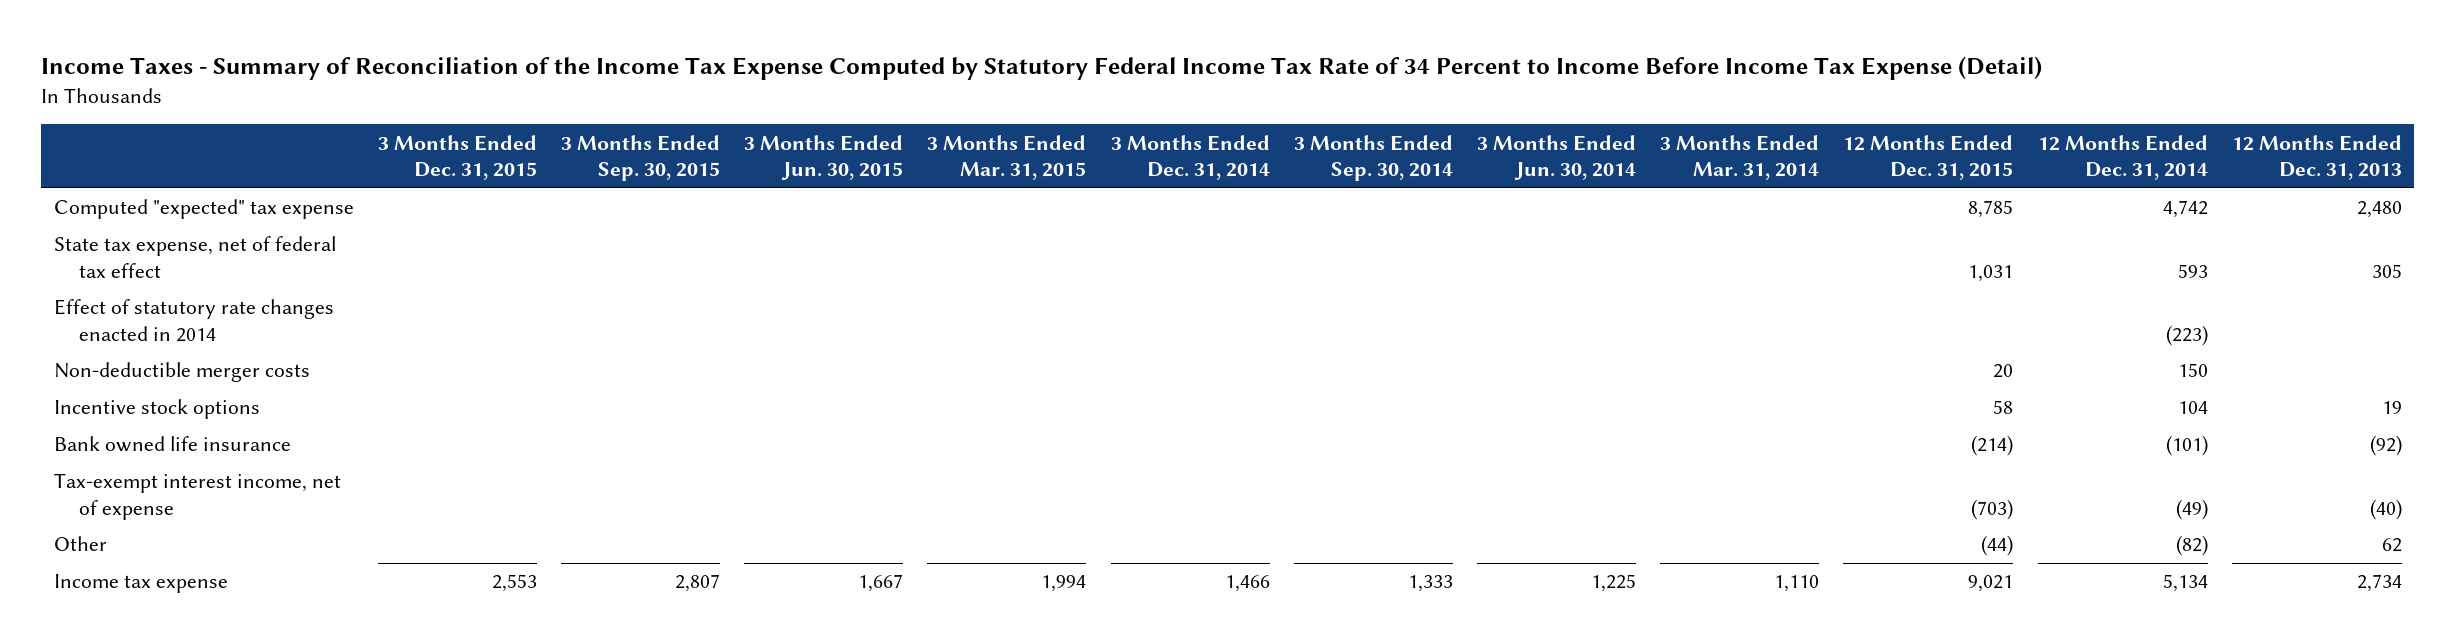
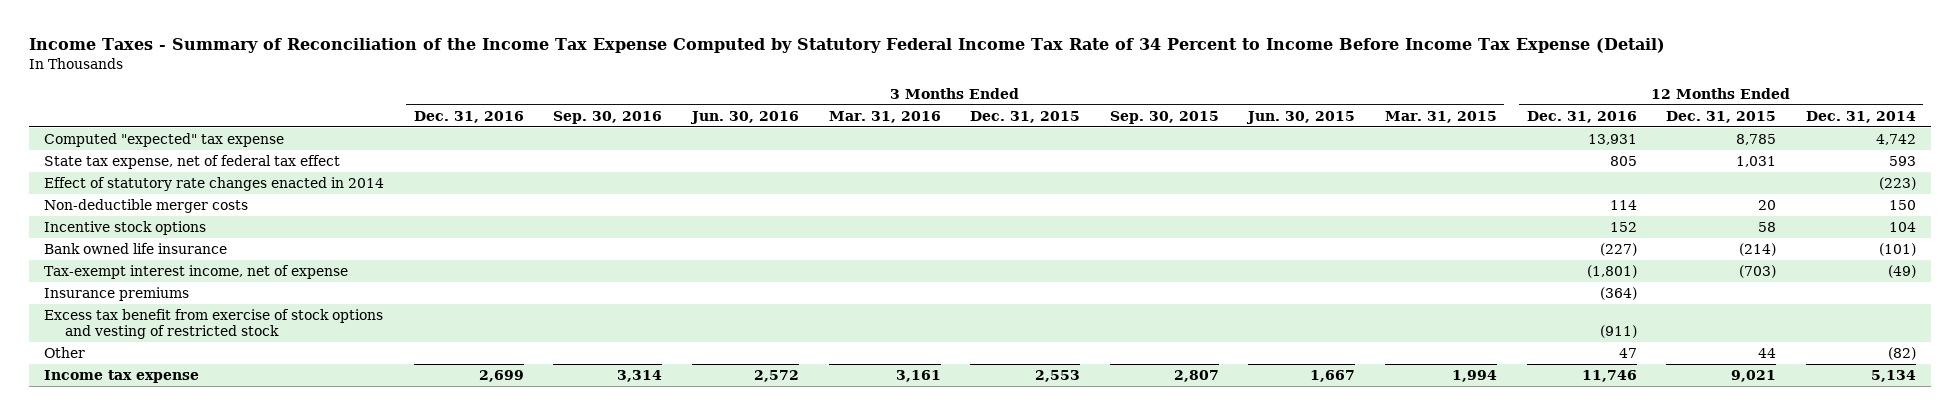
[1110,134,1270,181] 3 Months Ended Dec. 31, 2014 -> none
[1293,134,1453,182] 3 Months Ended Sep. 30, 2014 -> none
[1477,134,1637,181] 3 Months Ended Jun. 30, 2014 -> none
[1660,134,1820,181] 3 Months Ended Mar. 31, 2014 -> none
[2231,134,2402,181] 12 Months Ended Dec. 31, 2013 -> none
none -> [413,110,524,123] Dec. 31, 2016
none -> [553,110,663,124] Sep. 30, 2016
none -> [689,110,799,124] Jun. 30, 2016
none -> [828,110,941,123] Mar. 31, 2016
none -> [1526,110,1637,123] Dec. 31, 2016
none -> [44,287,190,302] Insurance premiums
none -> [44,309,384,340] Excess tax benefit from exercise of stock options and vesting of restricted stock
[1981,535,2014,557] (44) -> [1758,348,1777,359] 44

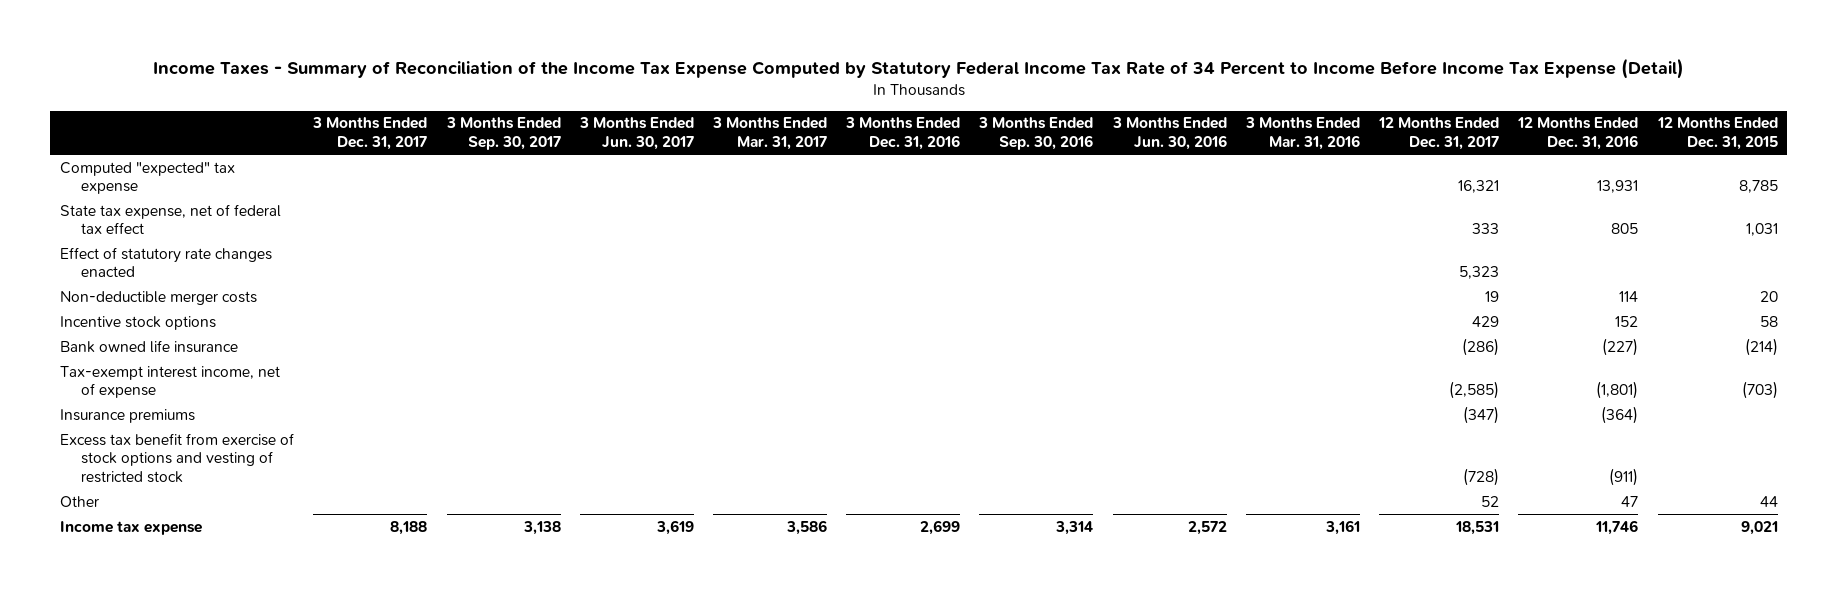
[970,110,1081,123] Dec. 31, 2015 -> none
[1109,110,1219,124] Sep. 30, 2015 -> none
[1246,110,1356,124] Jun. 30, 2015 -> none
[1384,110,1497,123] Mar. 31, 2015 -> none
[1805,110,1916,123] Dec. 31, 2014 -> none
none -> [312,117,428,151] 3 Months Ended Dec. 31, 2017
none -> [445,117,561,151] 3 Months Ended Sep. 30, 2017
none -> [578,117,694,151] 3 Months Ended Jun. 30, 2017
none -> [712,117,828,151] 3 Months Ended Mar. 31, 2017
none -> [1378,117,1500,151] 12 Months Ended Dec. 31, 2017
[44,177,385,192] Effect of statutory rate changes enacted in 2014 -> [60,246,273,278] Effect of statutory rate changes enacted

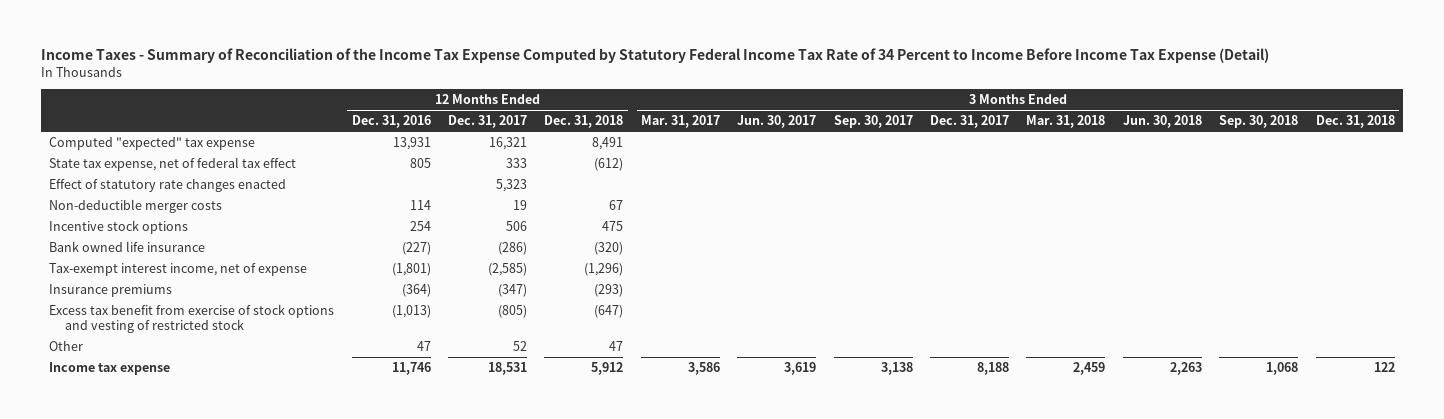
[845,117,961,151] 3 Months Ended Dec. 31, 2016 -> none
[978,117,1094,151] 3 Months Ended Sep. 30, 2016 -> none
[1111,117,1227,151] 3 Months Ended Jun. 30, 2016 -> none
[1244,117,1360,151] 3 Months Ended Mar. 31, 2016 -> none
[1656,117,1778,151] 12 Months Ended Dec. 31, 2015 -> none
none -> [544,115,624,129] Dec. 31, 2018
none -> [1026,115,1106,129] Mar. 31, 2018
none -> [1122,115,1202,129] Jun. 30, 2018
none -> [1219,115,1299,129] Sep. 30, 2018
none -> [1315,115,1395,129] Dec. 31, 2018
[1472,315,1500,327] 429 -> [506,221,528,232] 506
[1615,315,1639,327] 152 -> [409,221,431,232] 254
[1463,467,1500,486] (728) -> [498,305,528,319] (805)
[1609,467,1639,486] (911) -> [391,305,431,319] (1,013)

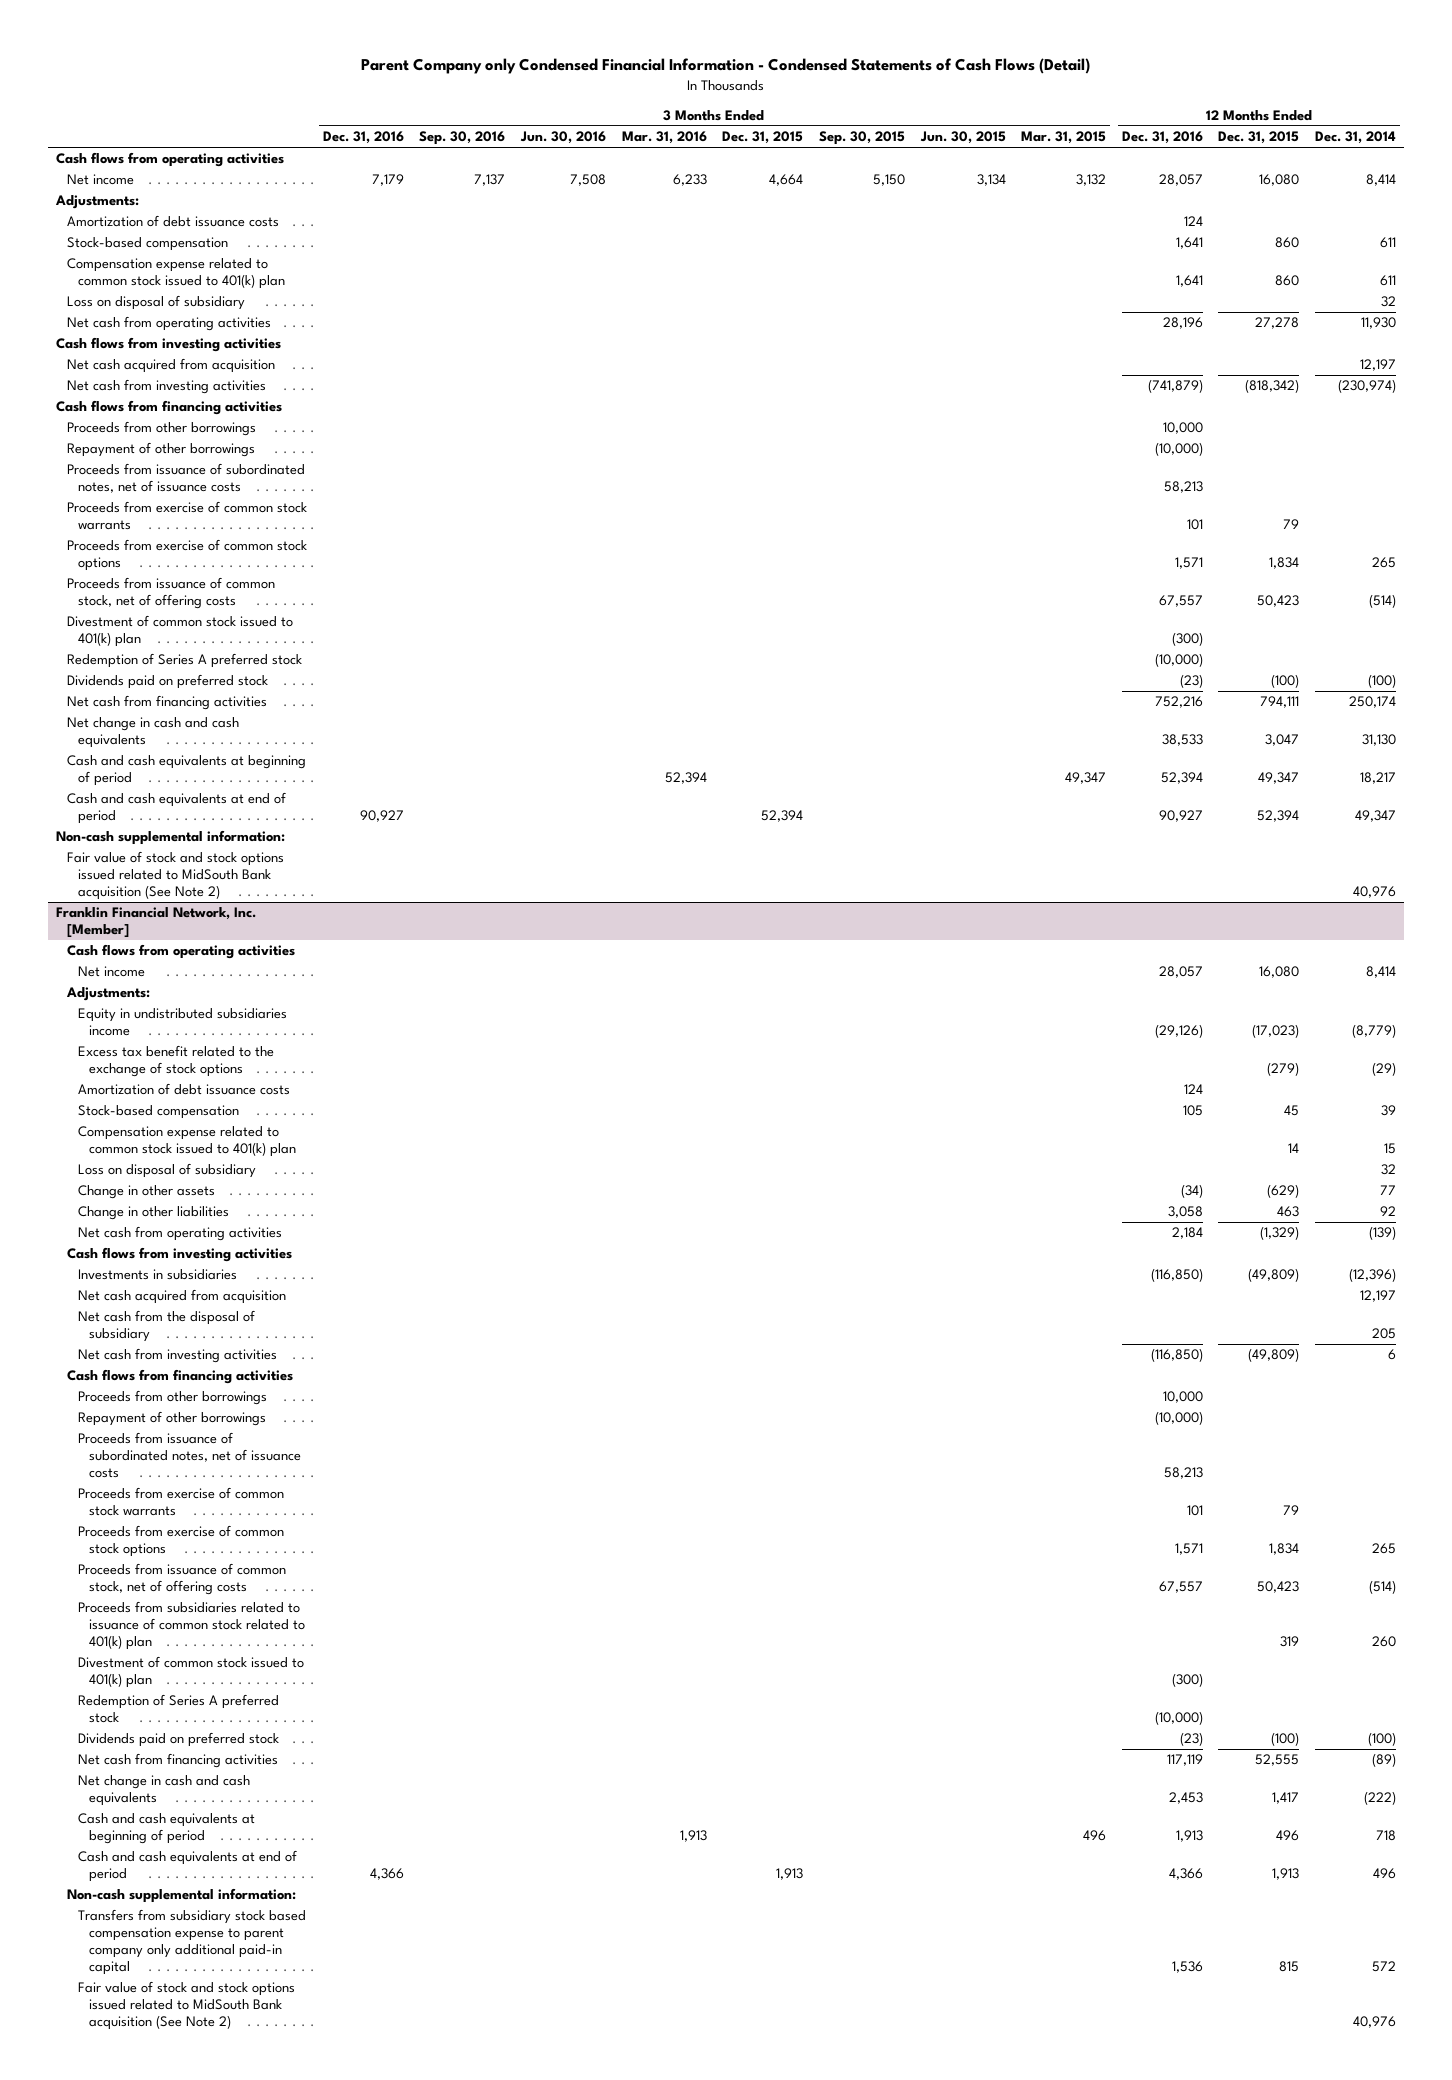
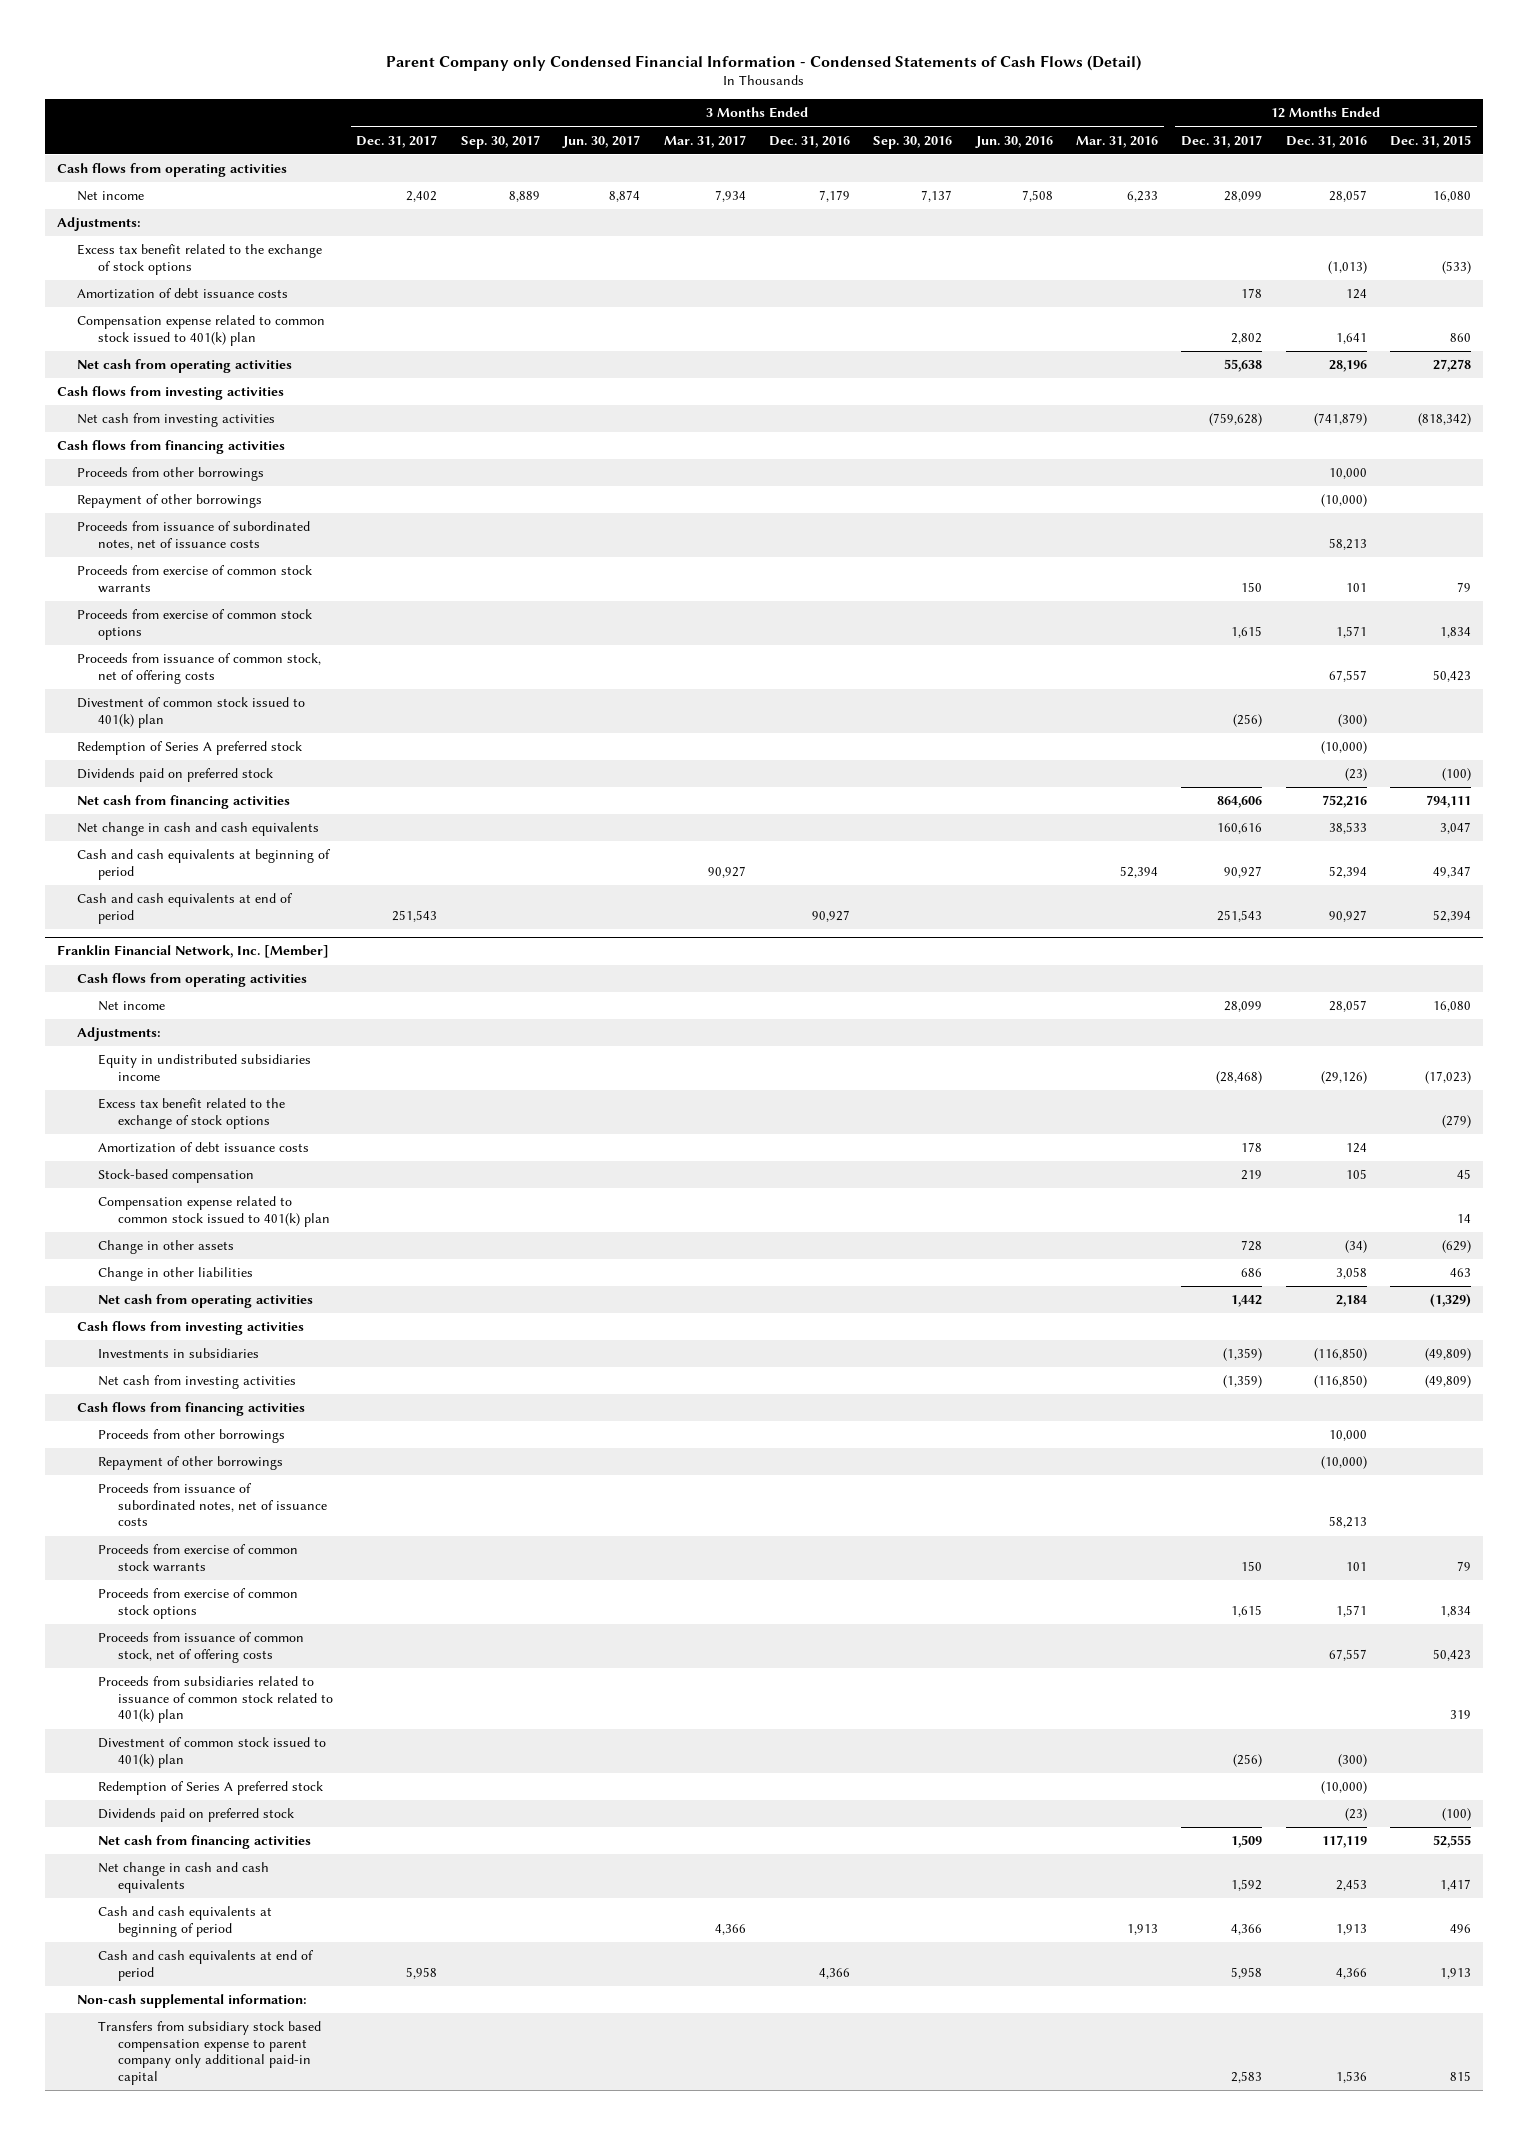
[722,131,804,145] Dec. 31, 2015 -> none
[818,131,905,146] Sep. 30, 2015 -> none
[919,131,1006,145] Jun. 30, 2015 -> none
[1021,131,1107,145] Mar. 31, 2015 -> none
[1315,131,1397,145] Dec. 31, 2014 -> none
none -> [356,134,438,148] Dec. 31, 2017
none -> [460,134,540,149] Sep. 30, 2017
none -> [562,134,641,148] Jun. 30, 2017
none -> [663,134,746,148] Mar. 31, 2017
none -> [1181,134,1263,148] Dec. 31, 2017
none -> [77,244,323,275] Excess tax benefit related to the exchange of stock options
[66,237,228,252] Stock-based compensation -> none
[66,295,245,311] Loss on disposal of subsidiary -> none
[66,358,275,374] Net cash acquired from acquisition -> none
[55,830,285,846] Non-cash supplemental information: -> none
[66,851,284,901] Fair value of stock and stock options issued related to MidSouth Bank acquisition (See Note 2) -> none
[78,1163,257,1179] Loss on disposal of subsidiary -> none
[78,1289,287,1305] Net cash acquired from acquisition -> none
[78,1310,256,1343] Net cash from the disposal of subsidiary -> none
[78,1981,296,2031] Fair value of stock and stock options issued related to MidSouth Bank acquisition (See Note 2) -> none

